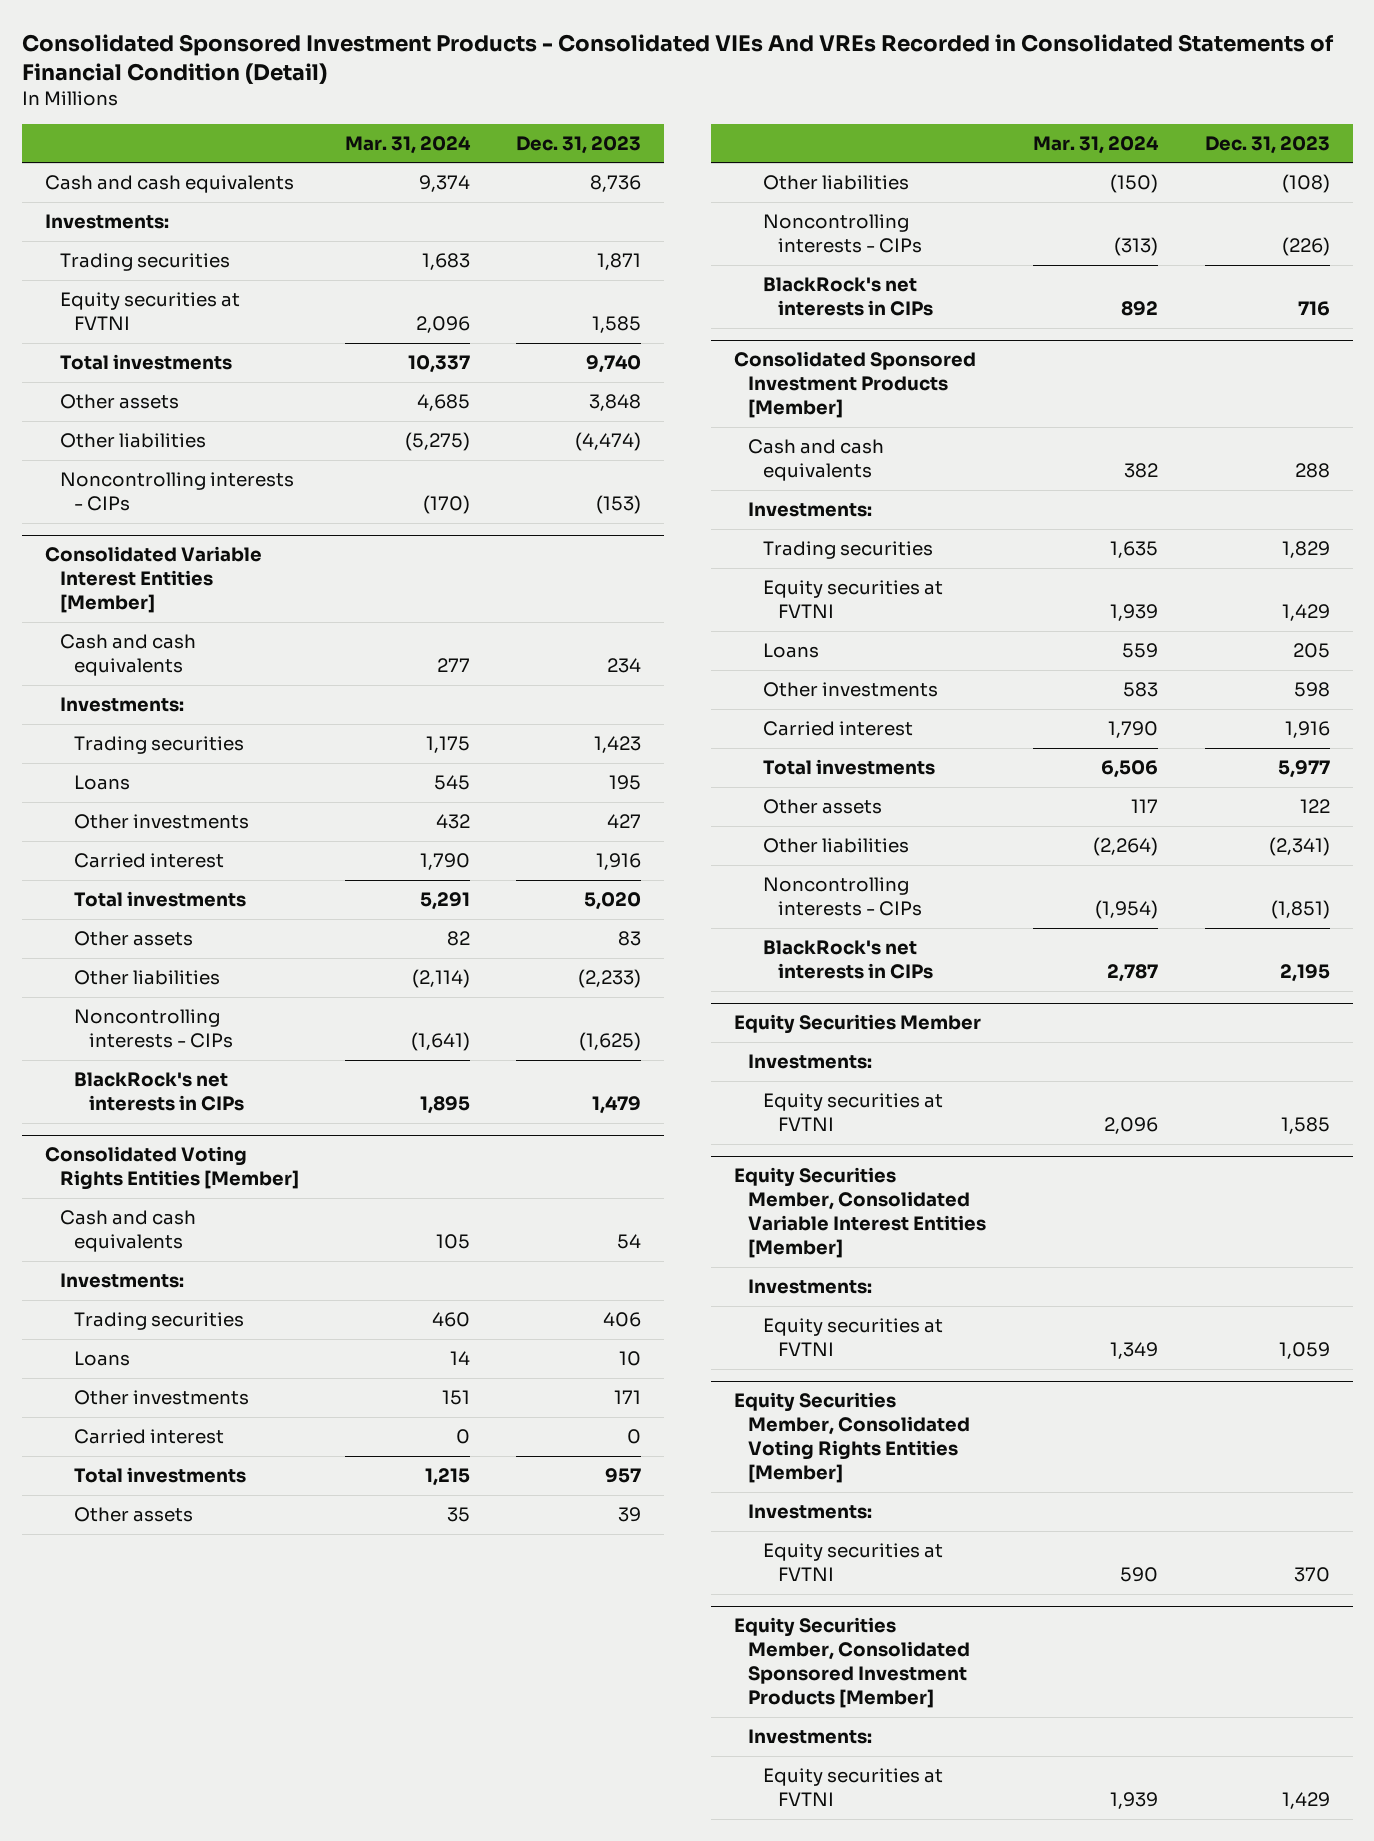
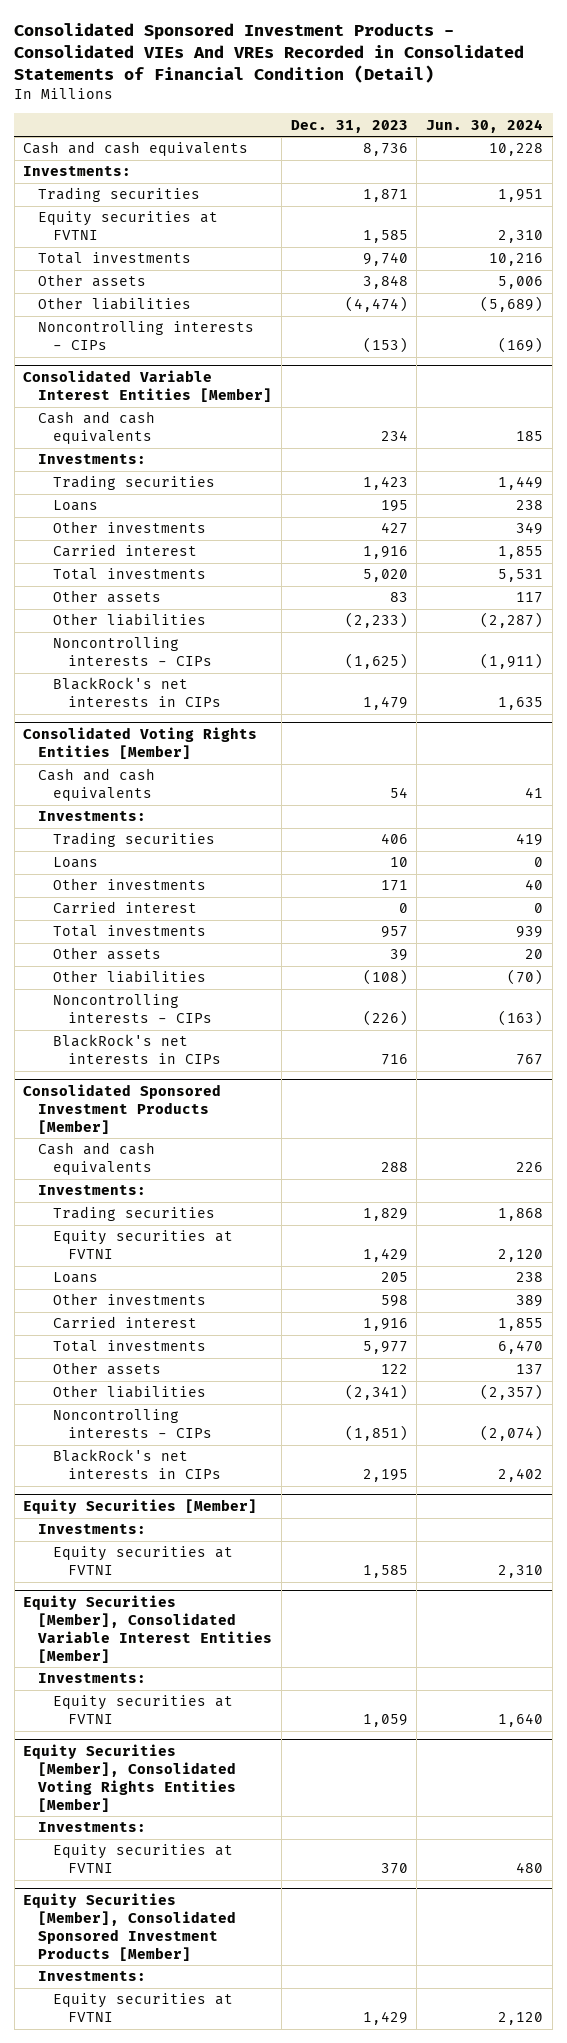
[344,135,471,154] Mar. 31, 2024 -> none
none -> [426,118,544,133] Jun. 30, 2024
[733,1014,981,1035] Equity Securities Member -> [23,1499,258,1515] Equity Securities [Member]
[733,1167,987,1259] Equity Securities Member, Consolidated Variable Interest Entities [Member] -> [23,1595,273,1663] Equity Securities [Member], Consolidated Variable Interest Entities [Member]
[733,1392,971,1484] Equity Securities Member, Consolidated Voting Rights Entities [Member] -> [23,1744,237,1812] Equity Securities [Member], Consolidated Voting Rights Entities [Member]
[733,1617,971,1709] Equity Securities Member, Consolidated Sponsored Investment Products [Member] -> [23,1893,237,1961] Equity Securities [Member], Consolidated Sponsored Investment Products [Member]

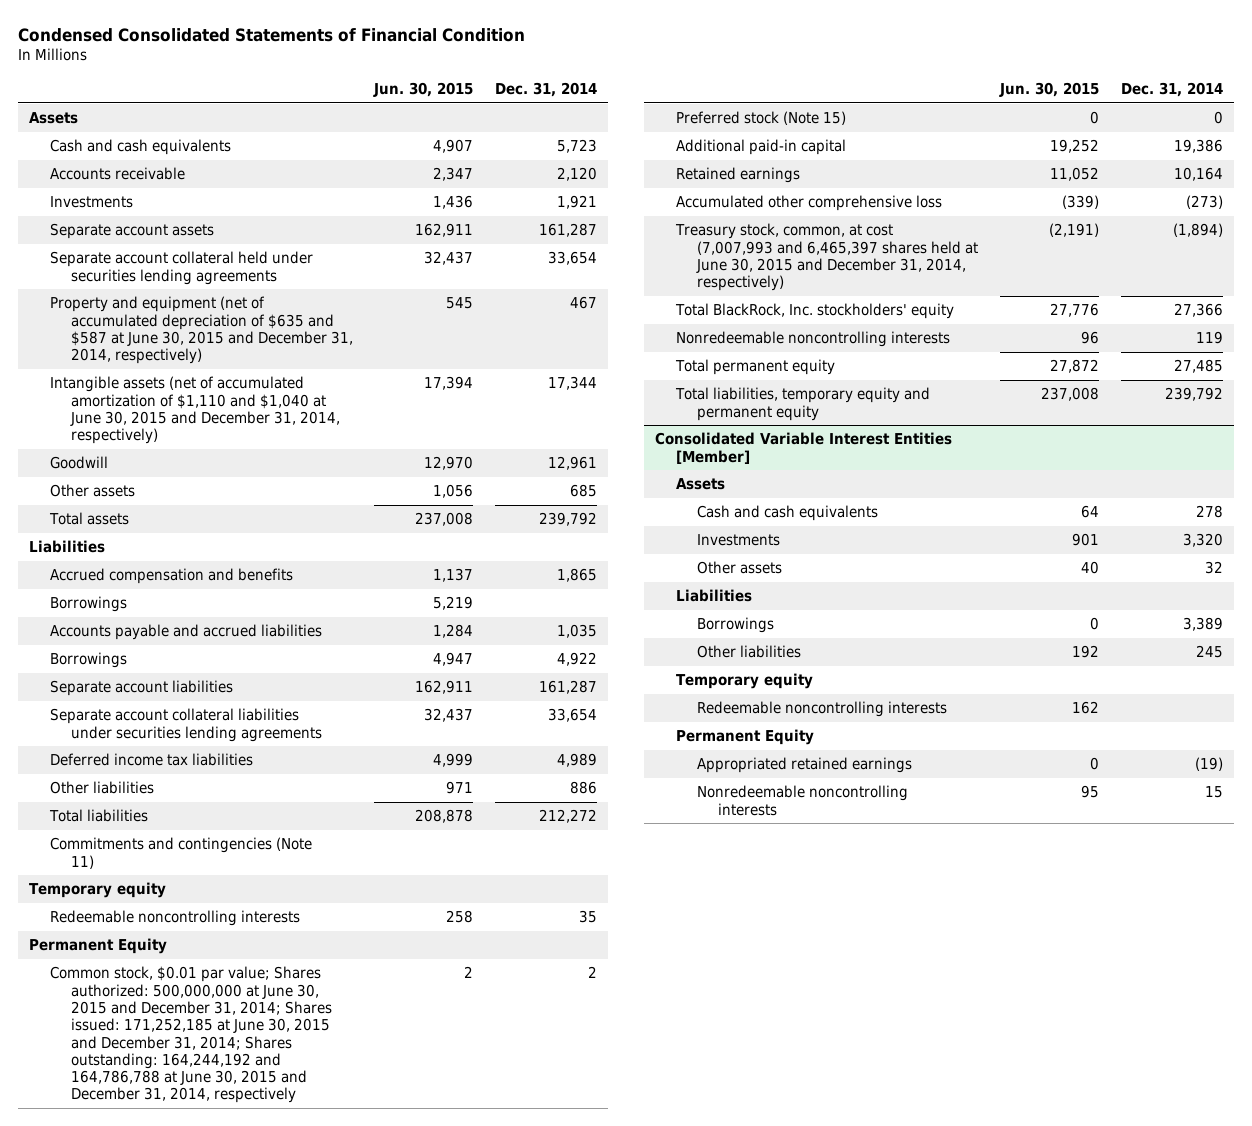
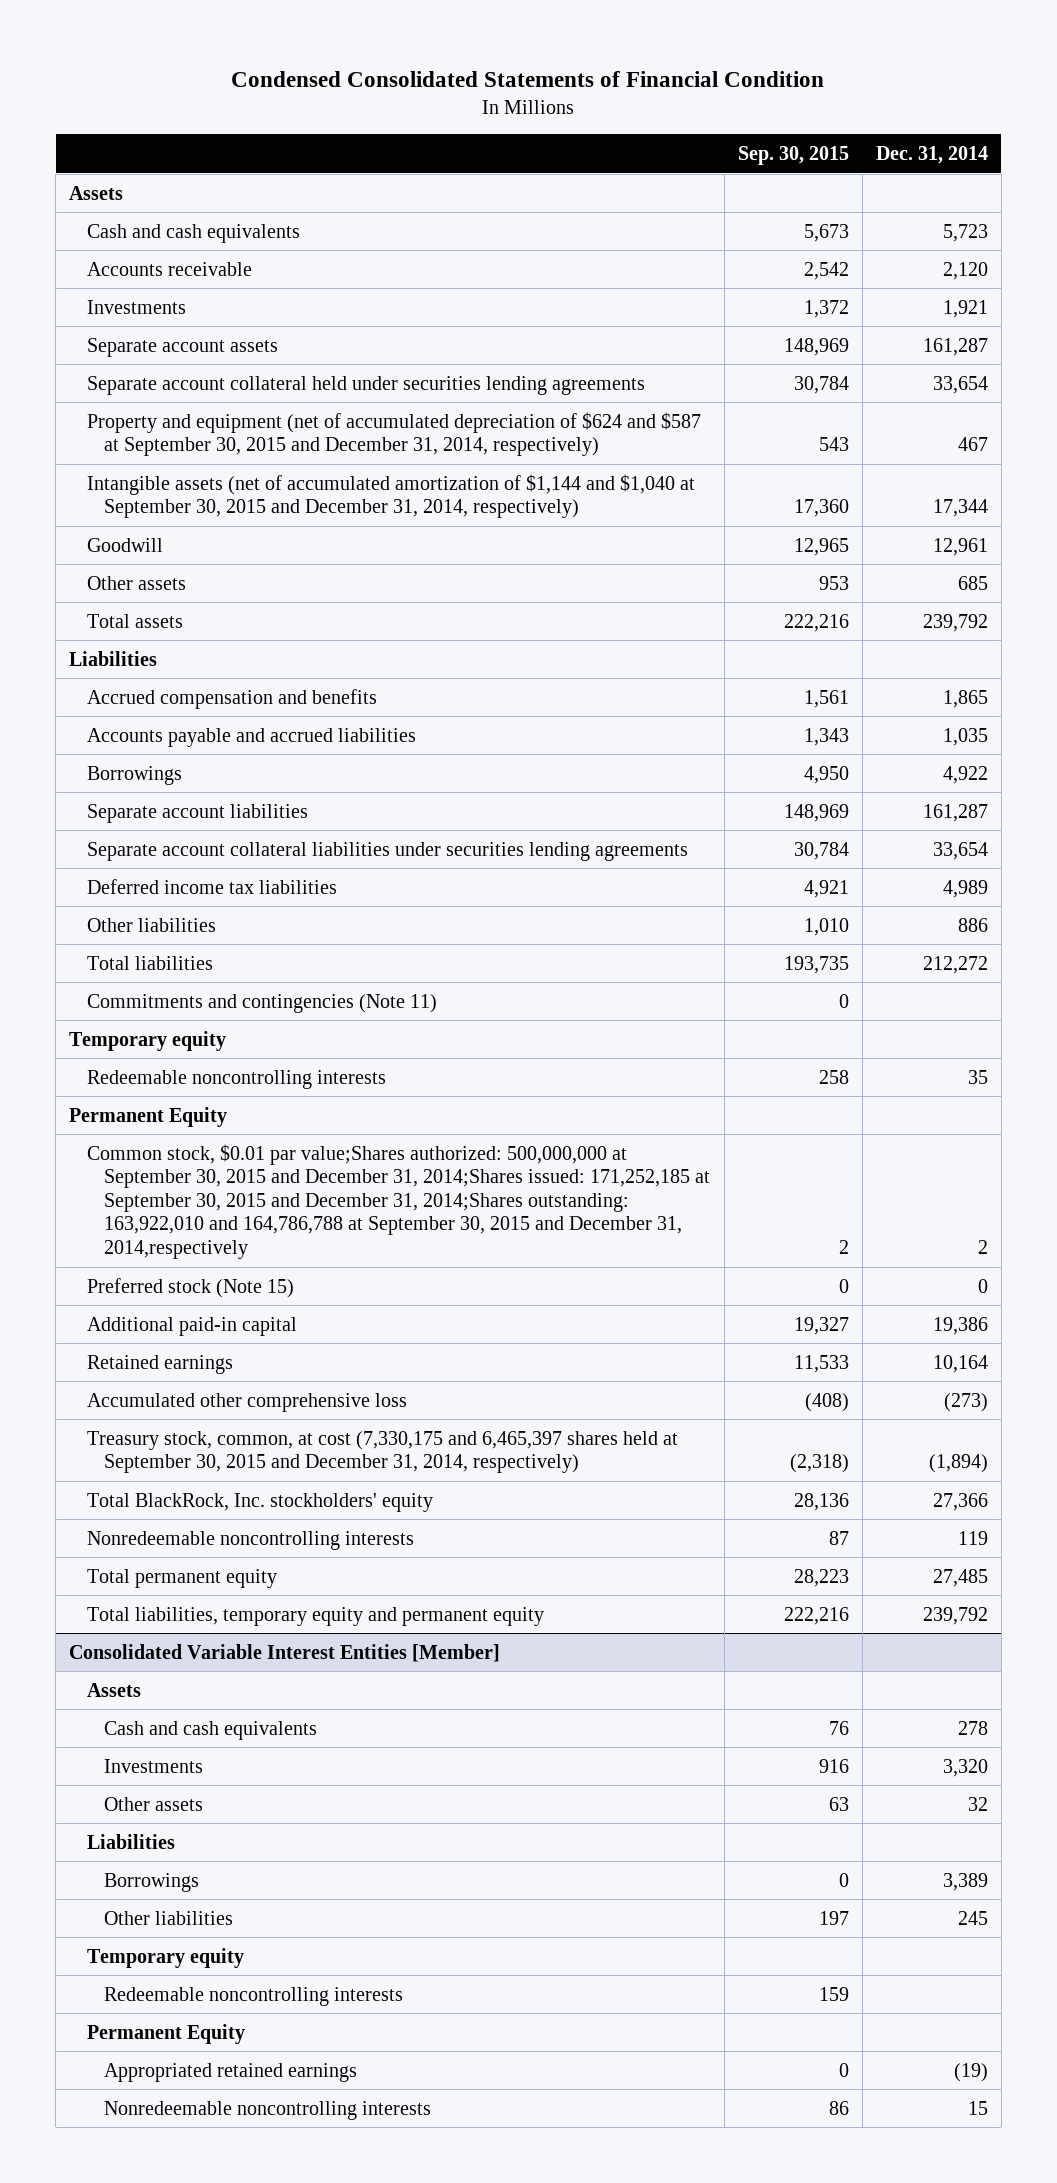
[373,81,474,97] Jun. 30, 2015 -> none
none -> [737,145,849,165] Sep. 30, 2015
[49,296,353,365] Property and equipment (net of accumulated depreciation of $635 and $587 at June 30, 2015 and December 31, 2014, respectively) -> [86,411,701,457] Property and equipment (net of accumulated depreciation of $624 and $587 at September 30, 2015 and December 31, 2014, respectively)
[49,376,340,445] Intangible assets (net of accumulated amortization of $1,110 and $1,040 at June 30, 2015 and December 31, 2014, respectively) -> [86,473,695,519] Intangible assets (net of accumulated amortization of $1,144 and $1,040 at September 30, 2015 and December 31, 2014, respectively)
[49,596,127,613] Borrowings -> none
[49,966,332,1104] Common stock, $0.01 par value; Shares authorized: 500,000,000 at June 30, 2015 and December 31, 2014; Shares issued: 171,252,185 at June 30, 2015 and December 31, 2014; Shares outstanding: 164,244,192 and 164,786,788 at June 30, 2015 and December 31, 2014, respectively -> [86,1143,711,1259] Common stock, $0.01 par value;Shares authorized: 500,000,000 at September 30, 2015 and December 31, 2014;Shares issued: 171,252,185 at September 30, 2015 and December 31, 2014;Shares outstanding: 163,922,010 and 164,786,788 at September 30, 2015 and December 31, 2014,respectively
[674,223,978,292] Treasury stock, common, at cost (7,007,993 and 6,465,397 shares held at June 30, 2015 and December 31, 2014, respectively) -> [86,1430,678,1474] Treasury stock, common, at cost (7,330,175 and 6,465,397 shares held at September 30, 2015 and December 31, 2014, respectively)

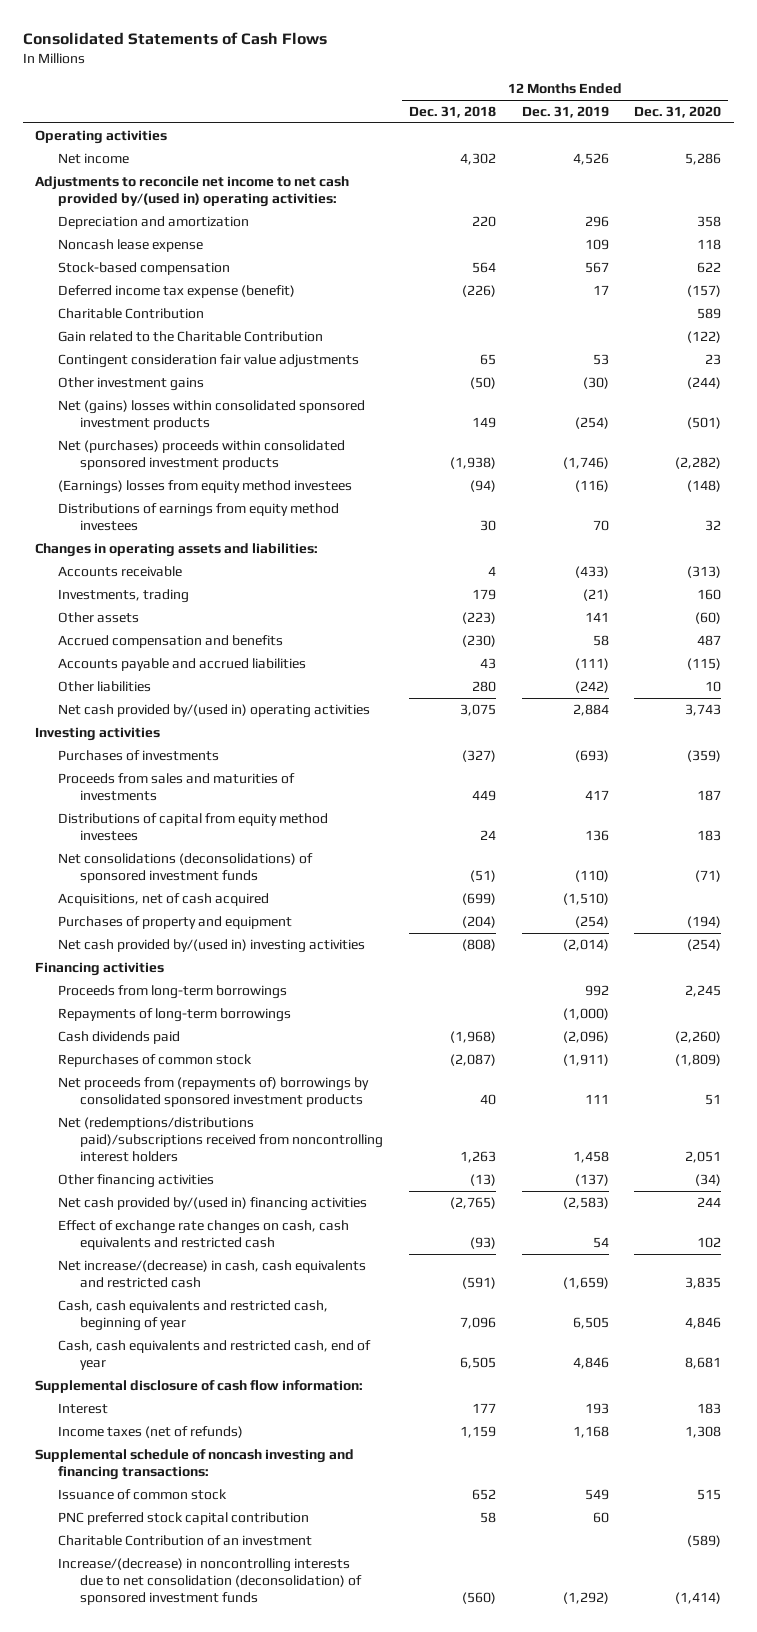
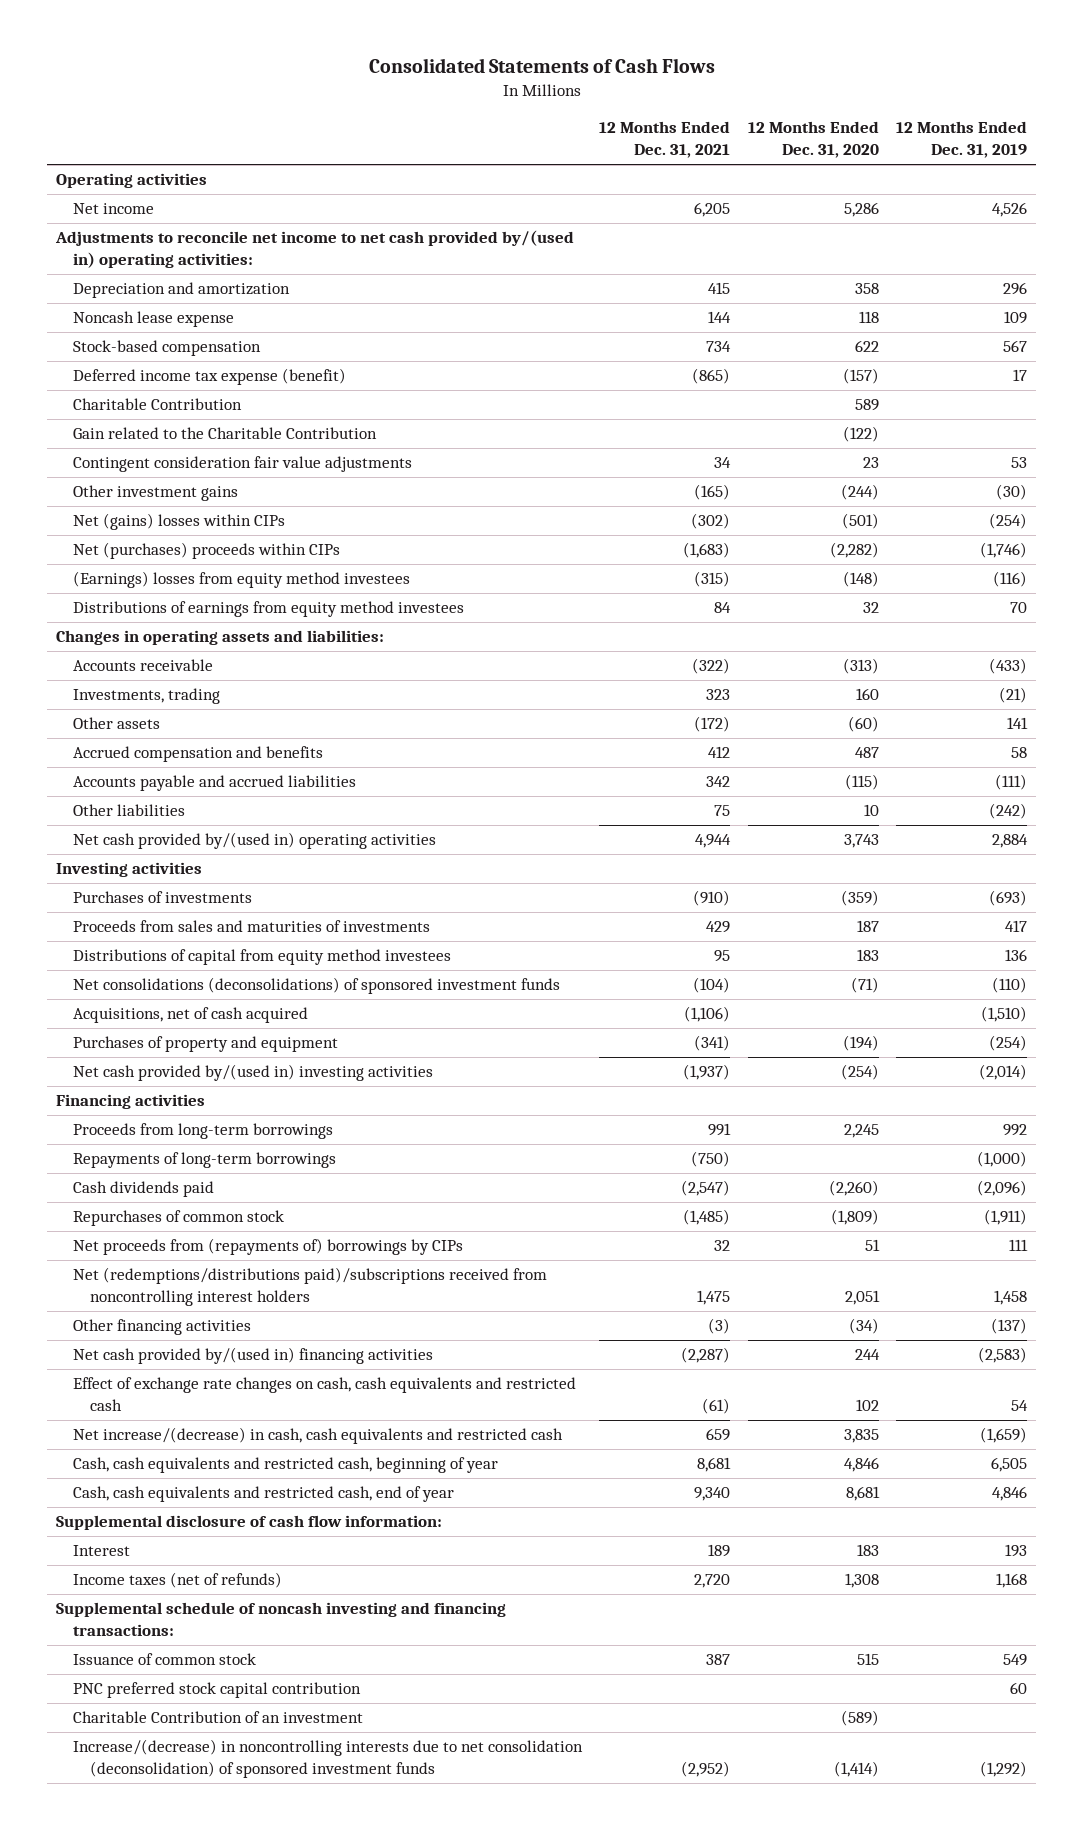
[408,106,496,119] Dec. 31, 2018 -> none
none -> [599,121,731,159] 12 Months Ended Dec. 31, 2021
[57,399,365,431] Net (gains) losses within consolidated sponsored investment products -> [72,513,285,531] Net (gains) losses within CIPs
[57,439,345,471] Net (purchases) proceeds within consolidated sponsored investment products -> [72,542,340,560] Net (purchases) proceeds within CIPs
[57,1076,369,1108] Net proceeds from (repayments of) borrowings by consolidated sponsored investment products -> [72,1238,463,1256] Net proceeds from (repayments of) borrowings by CIPs

